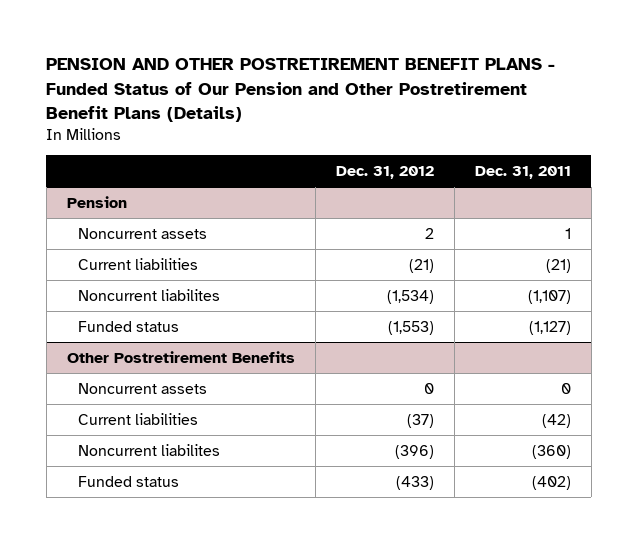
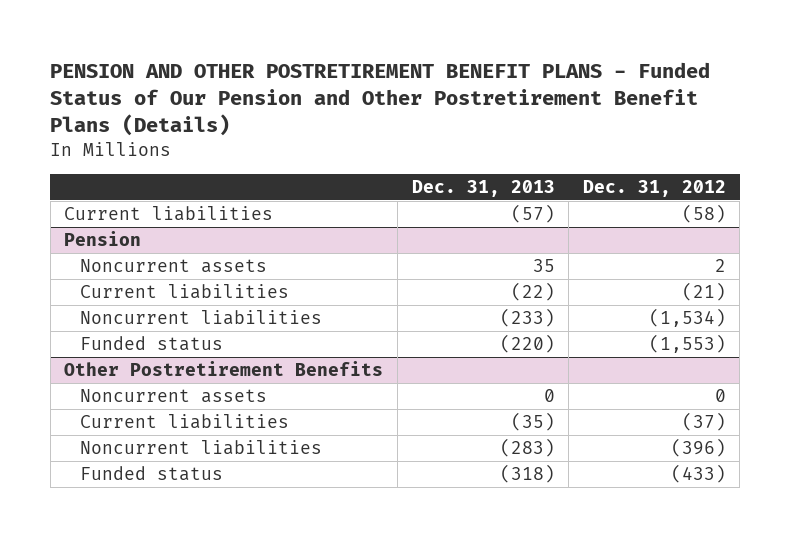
[474,166,571,180] Dec. 31, 2011 -> none
none -> [411,179,555,197] Dec. 31, 2013
none -> [64,206,274,222] Current liabilities
[78,288,221,301] Noncurrent liabilites -> [79,310,322,326] Noncurrent liabilities
[78,443,221,456] Noncurrent liabilites -> [79,440,322,456] Noncurrent liabilities

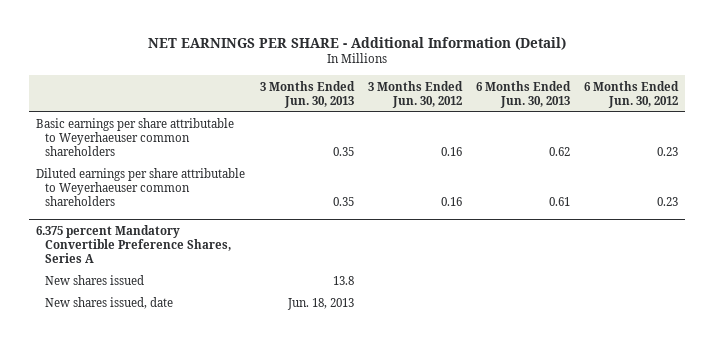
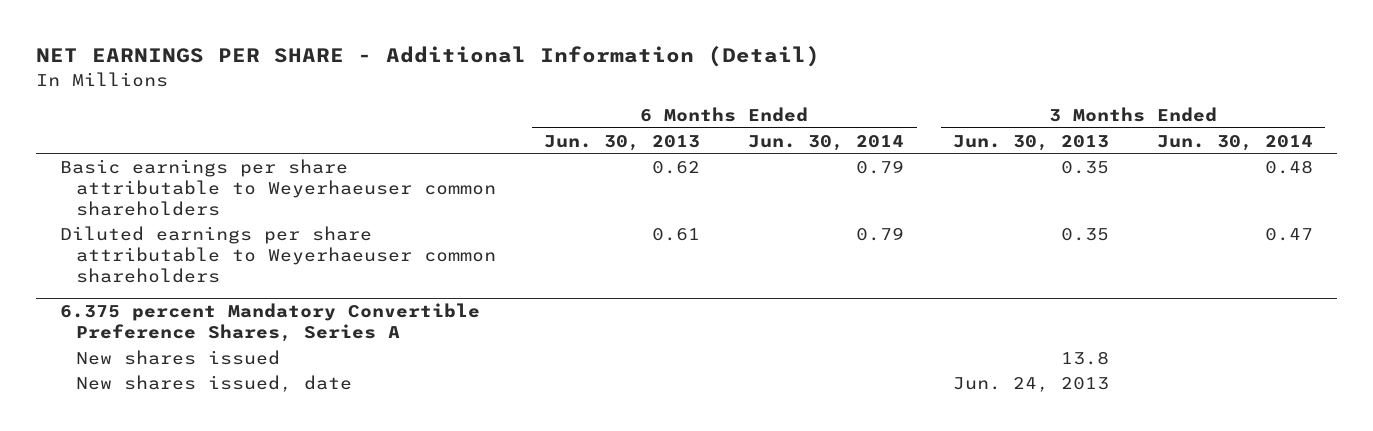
[367,80,463,108] 3 Months Ended Jun. 30, 2012 -> none
[583,80,679,108] 6 Months Ended Jun. 30, 2012 -> none
none -> [748,134,905,151] Jun. 30, 2014
none -> [1157,134,1314,151] Jun. 30, 2014
[286,298,354,311] Jun. 18, 2013 -> [952,376,1109,392] Jun. 24, 2013

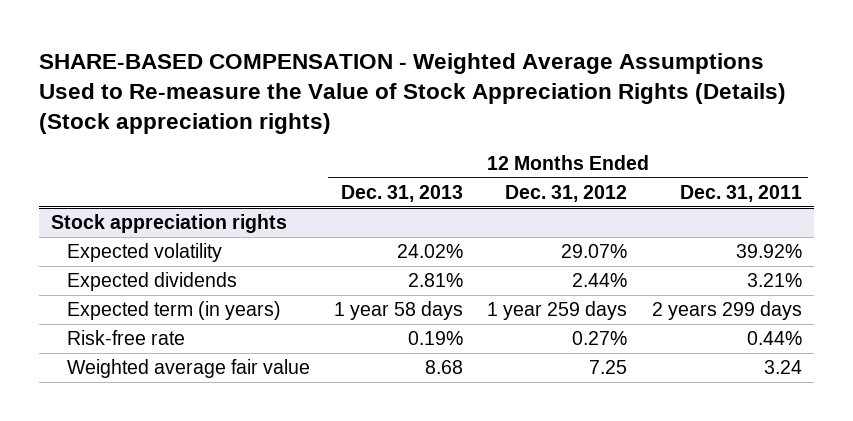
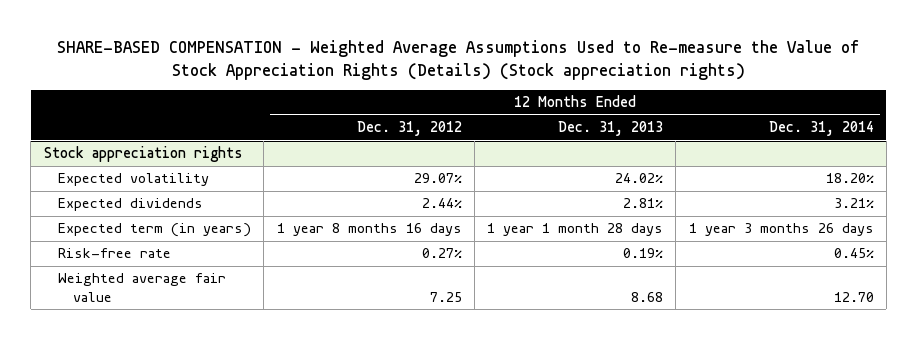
[679,184,802,202] Dec. 31, 2011 -> none
none -> [768,121,874,137] Dec. 31, 2014
[334,301,464,321] 1 year 58 days -> [487,223,664,237] 1 year 1 month 28 days
[487,301,628,321] 1 year 259 days -> [276,223,462,237] 1 year 8 months 16 days

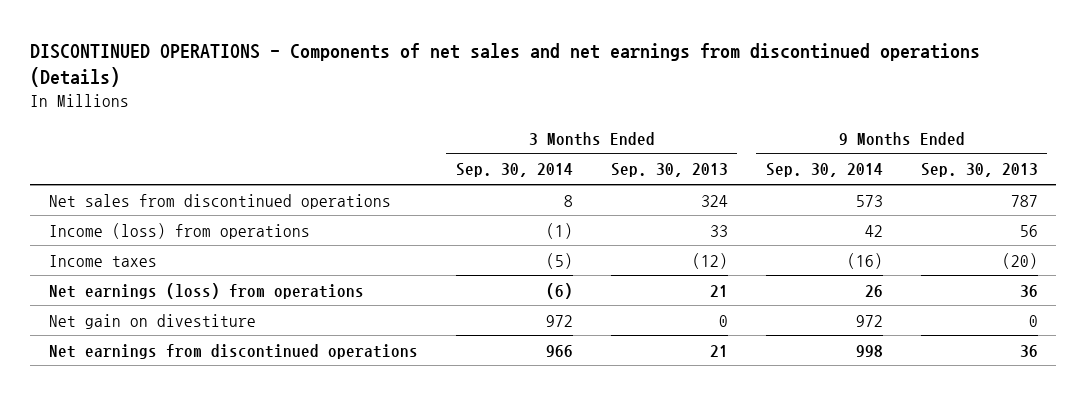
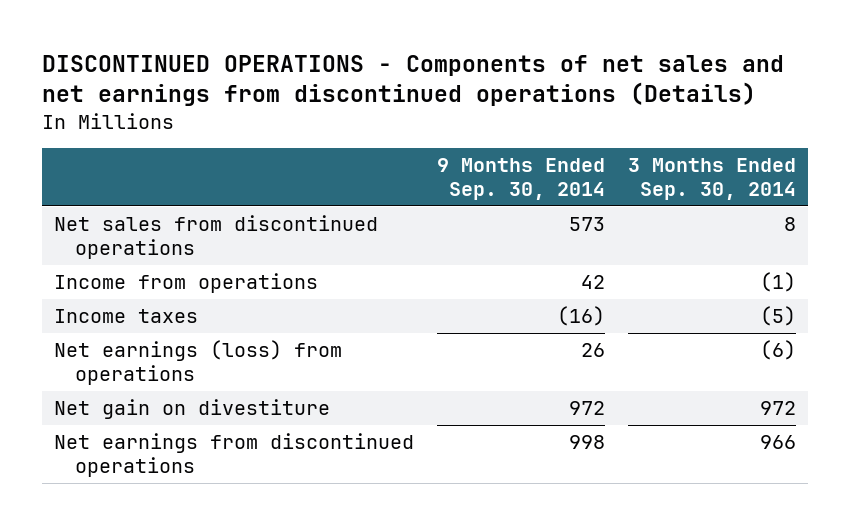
[610,163,728,178] Sep. 30, 2013 -> none
[920,163,1038,178] Sep. 30, 2013 -> none
[48,222,310,239] Income (loss) from operations -> [53,273,318,294] Income from operations

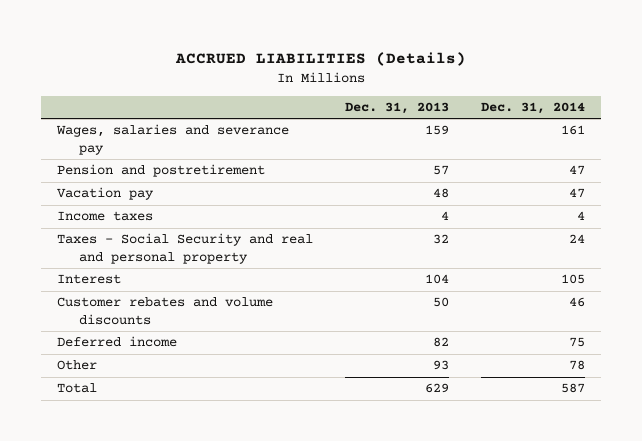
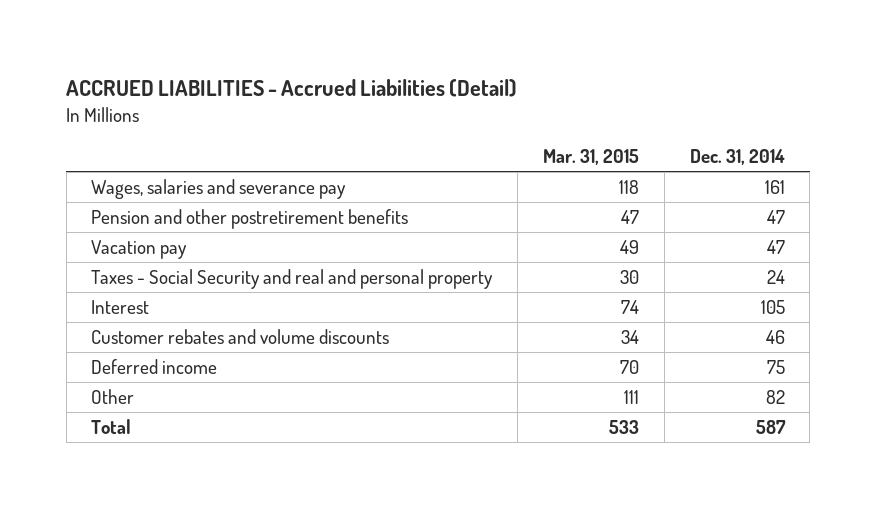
[174,51,466,66] ACCRUED LIABILITIES (Details) -> [66,78,518,97] ACCRUED LIABILITIES - Accrued Liabilities (Detail)
[344,101,449,114] Dec. 31, 2013 -> none
none -> [543,149,640,166] Mar. 31, 2015
[56,164,265,178] Pension and postretirement -> [91,209,409,230] Pension and other postretirement benefits
[56,211,153,222] Income taxes -> none
[568,360,585,371] 78 -> [765,390,785,405] 82

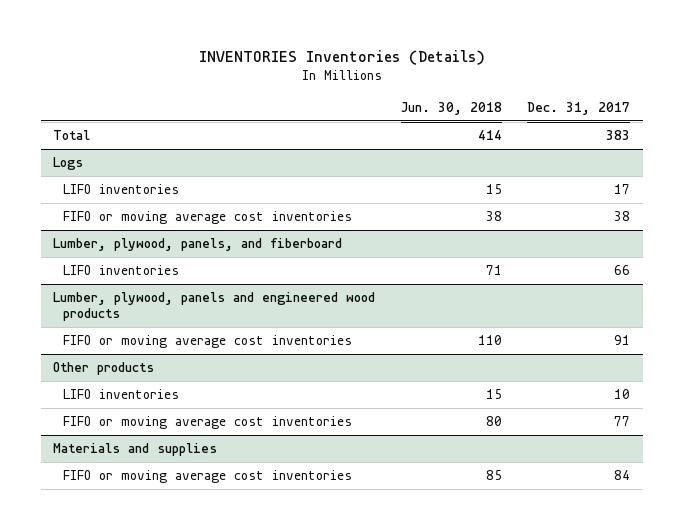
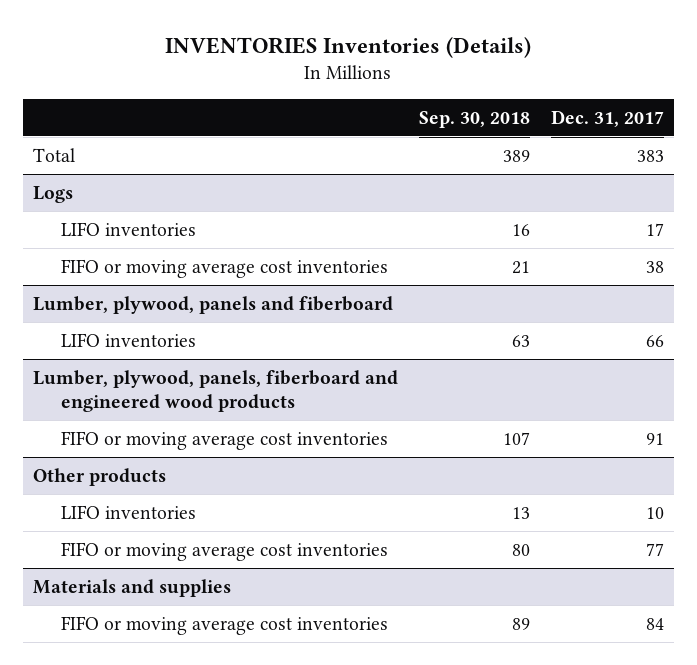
[400,101,502,115] Jun. 30, 2018 -> none
none -> [418,110,530,128] Sep. 30, 2018
[53,238,343,252] Lumber, plywood, panels, and fiberboard -> [33,295,394,314] Lumber, plywood, panels and fiberboard
[53,292,376,322] Lumber, plywood, panels and engineered wood products -> [33,369,399,413] Lumber, plywood, panels, fiberboard and engineered wood products

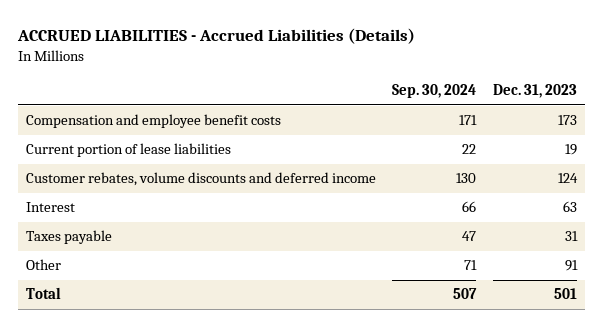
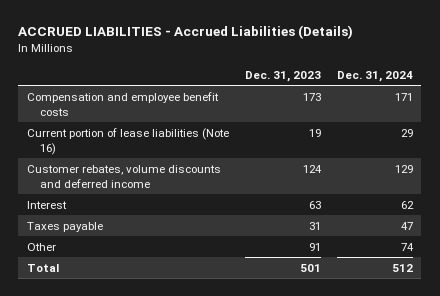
[392,84,477,99] Sep. 30, 2024 -> none
none -> [337,70,414,82] Dec. 31, 2024
[26,143,232,158] Current portion of lease liabilities -> [26,127,229,155] Current portion of lease liabilities (Note 16)

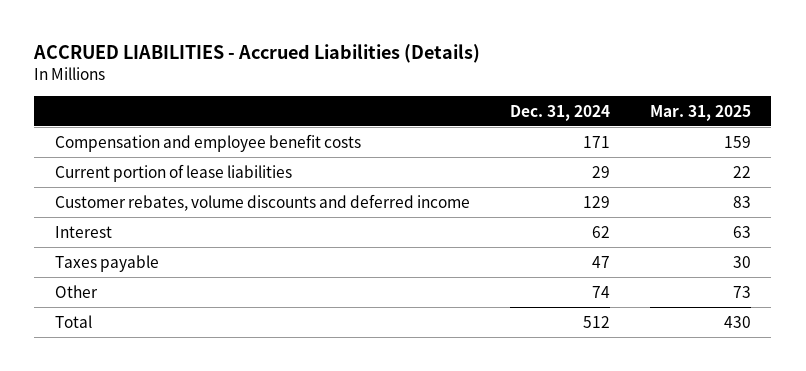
[244,70,321,82] Dec. 31, 2023 -> none
none -> [650,104,752,121] Mar. 31, 2025
[26,127,229,155] Current portion of lease liabilities (Note 16) -> [54,163,292,182] Current portion of lease liabilities

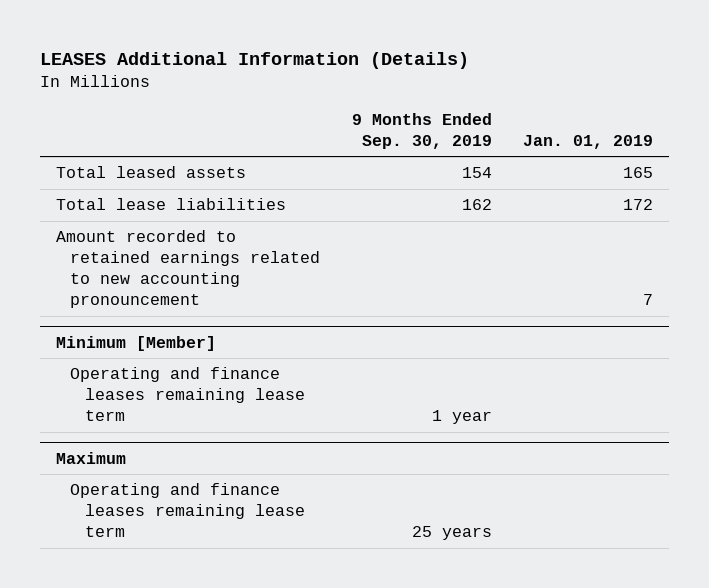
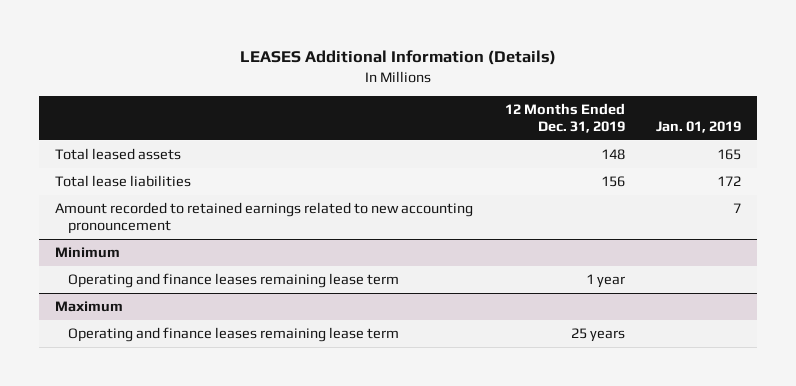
[351,112,492,149] 9 Months Ended Sep. 30, 2019 -> none
none -> [504,103,625,134] 12 Months Ended Dec. 31, 2019
[55,335,216,351] Minimum [Member] -> [55,246,121,258] Minimum

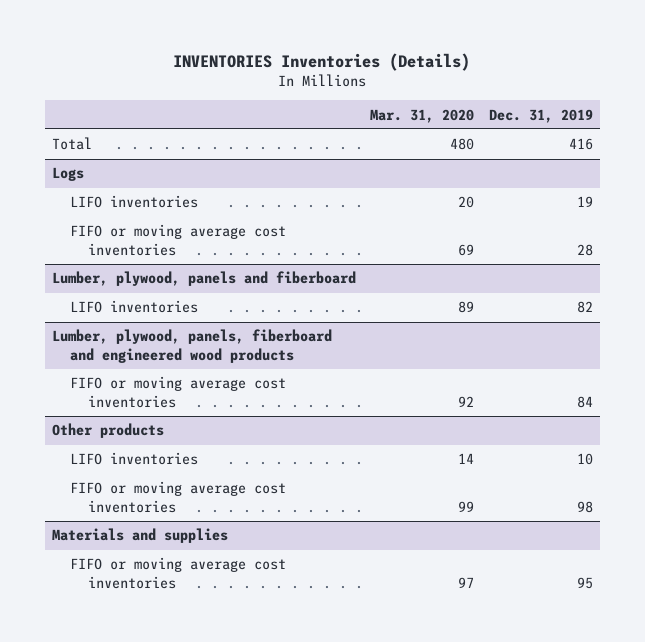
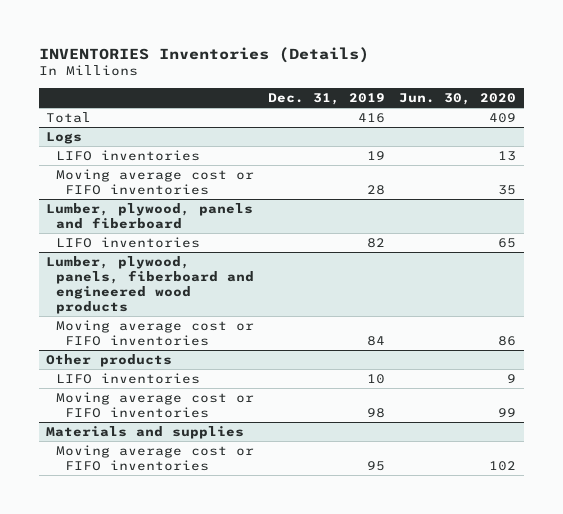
[370,108,475,123] Mar. 31, 2020 -> none
none -> [399,92,517,105] Jun. 30, 2020
[69,224,286,256] FIFO or moving average cost inventories -> [55,168,254,195] Moving average cost or FIFO inventories
[69,376,286,408] FIFO or moving average cost inventories -> [55,319,254,346] Moving average cost or FIFO inventories
[69,481,286,513] FIFO or moving average cost inventories -> [55,391,254,418] Moving average cost or FIFO inventories
[69,557,286,589] FIFO or moving average cost inventories -> [55,444,254,471] Moving average cost or FIFO inventories

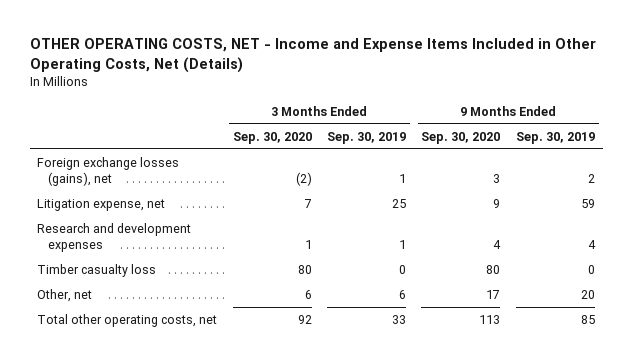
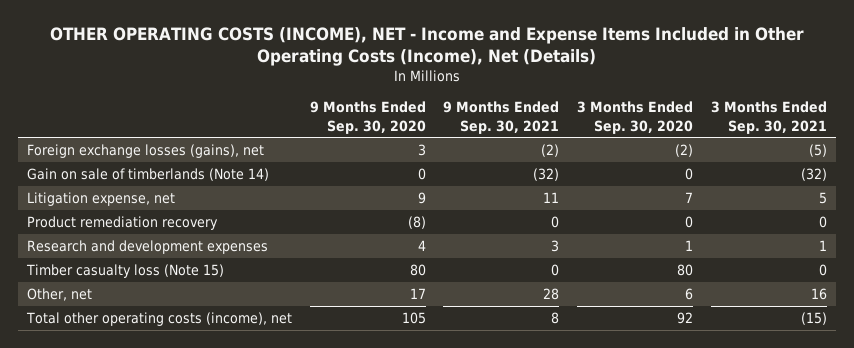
[29,38,596,73] OTHER OPERATING COSTS, NET - Income and Expense Items Included in Other Operating Costs, Net (Details) -> [49,26,804,67] OTHER OPERATING COSTS (INCOME), NET - Income and Expense Items Included in Other Operating Costs (Income), Net (Details)
[327,131,407,144] Sep. 30, 2019 -> none
[515,131,595,144] Sep. 30, 2019 -> none
none -> [443,101,560,134] 9 Months Ended Sep. 30, 2021
none -> [710,101,827,134] 3 Months Ended Sep. 30, 2021
none -> [26,168,269,182] Gain on sale of timberlands (Note 14)
none -> [26,216,218,231] Product remediation recovery
[37,264,157,278] Timber casualty loss -> [25,264,224,279] Timber casualty loss (Note 15)
[37,314,218,328] Total other operating costs, net -> [25,312,292,327] Total other operating costs (income), net
[479,315,501,325] 113 -> [401,312,426,325] 105

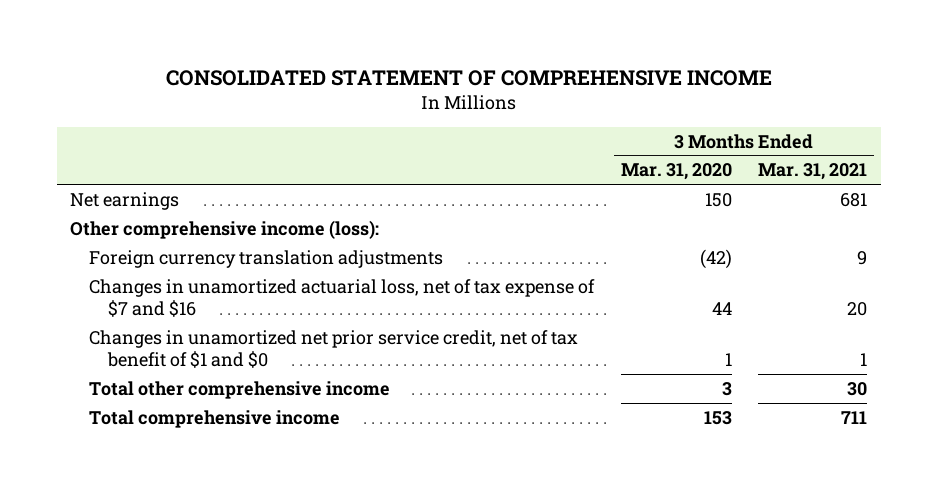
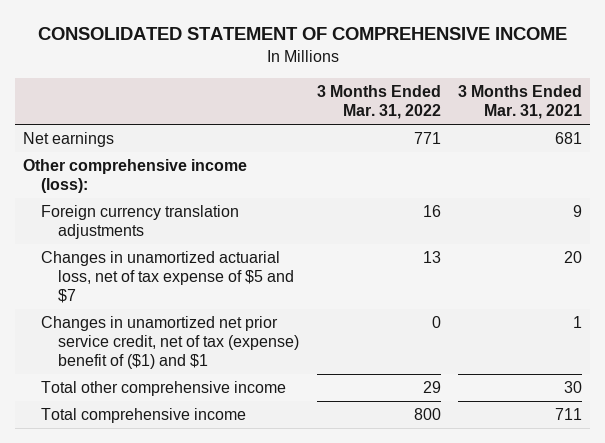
[620,163,732,181] Mar. 31, 2020 -> none
none -> [316,85,441,120] 3 Months Ended Mar. 31, 2022
[89,278,596,318] Changes in unamortized actuarial loss, net of tax expense of $7 and $16 -> [40,251,295,304] Changes in unamortized actuarial loss, net of tax expense of $5 and $7
[89,329,579,369] Changes in unamortized net prior service credit, net of tax benefit of $1 and $0 -> [40,316,300,370] Changes in unamortized net prior service credit, net of tax (expense) benefit of ($1) and $1

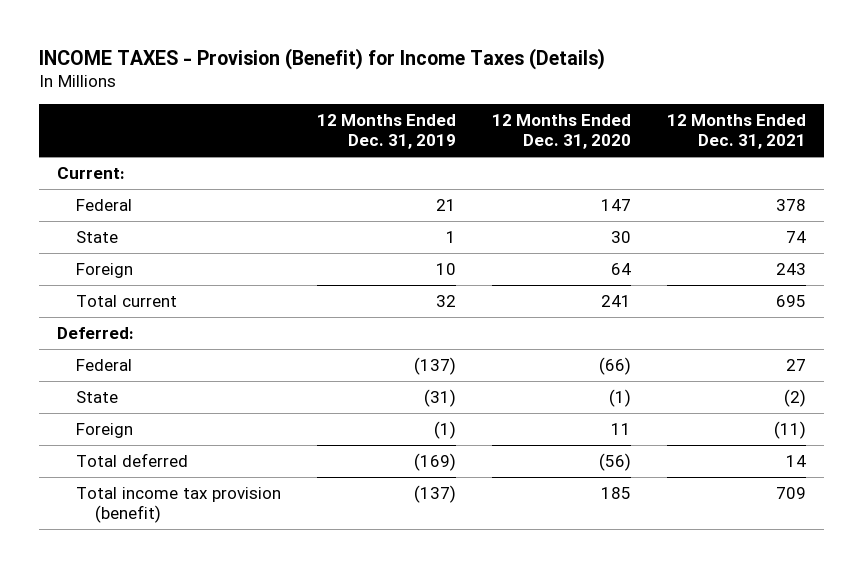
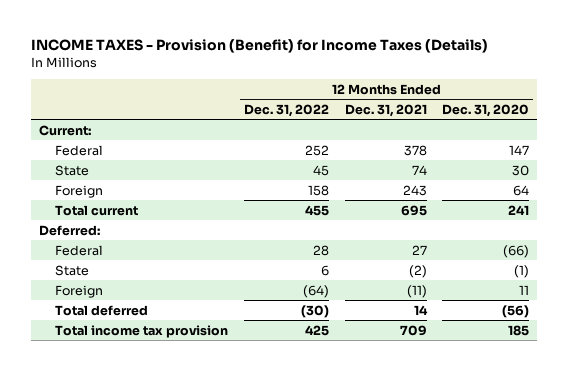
[316,114,456,150] 12 Months Ended Dec. 31, 2019 -> none
none -> [244,103,330,117] Dec. 31, 2022
[75,487,281,523] Total income tax provision (benefit) -> [55,324,229,338] Total income tax provision

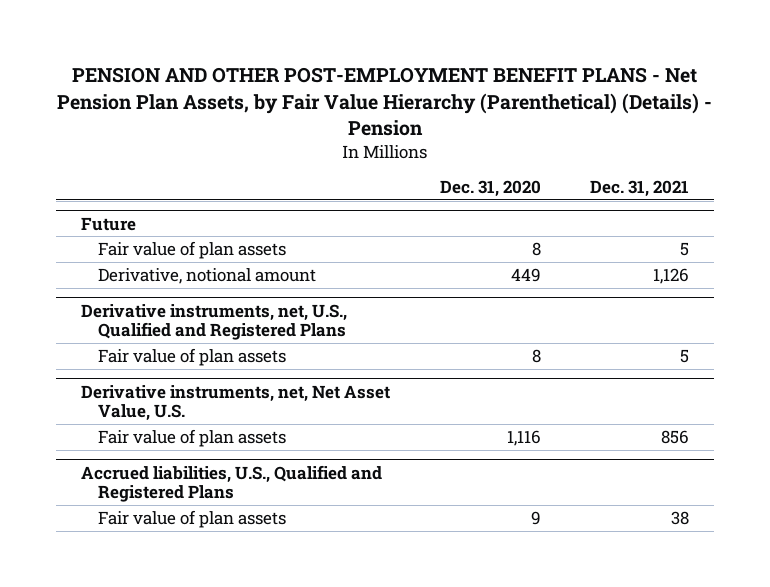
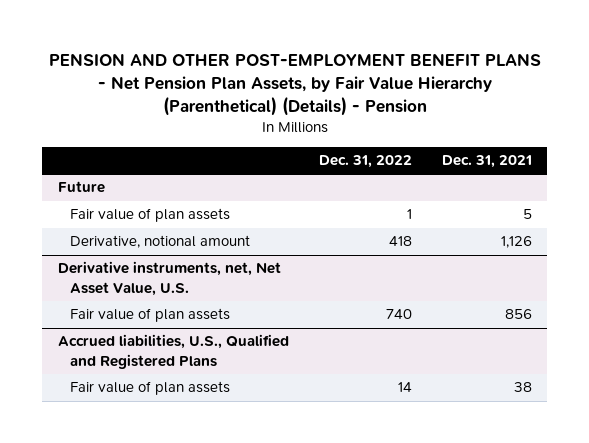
[439,180,541,198] Dec. 31, 2020 -> none
none -> [318,155,412,169] Dec. 31, 2022
[81,303,348,341] Derivative instruments, net, U.S., Qualified and Registered Plans -> none
[97,347,286,366] Fair value of plan assets -> none

